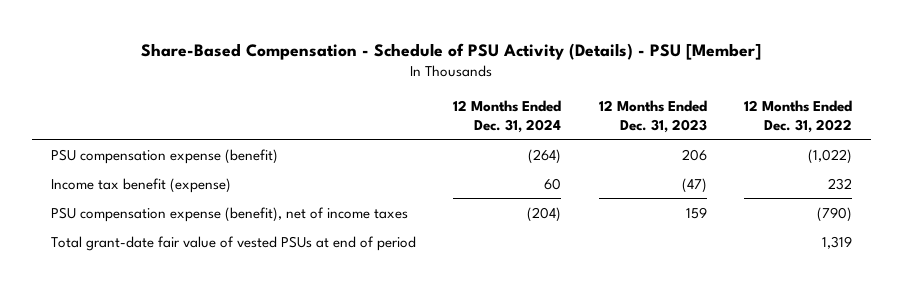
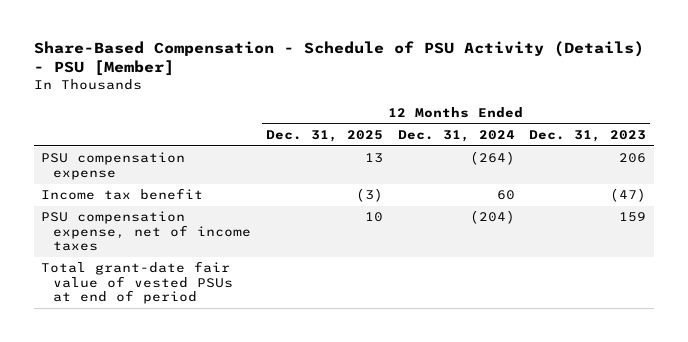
[743,99,852,133] 12 Months Ended Dec. 31, 2022 -> none
none -> [265,130,383,143] Dec. 31, 2025
[50,148,278,164] PSU compensation expense (benefit) -> [41,152,186,180] PSU compensation expense
[50,177,231,193] Income tax benefit (expense) -> [41,188,204,201] Income tax benefit
[50,206,408,222] PSU compensation expense (benefit), net of income taxes -> [41,211,251,252] PSU compensation expense, net of income taxes

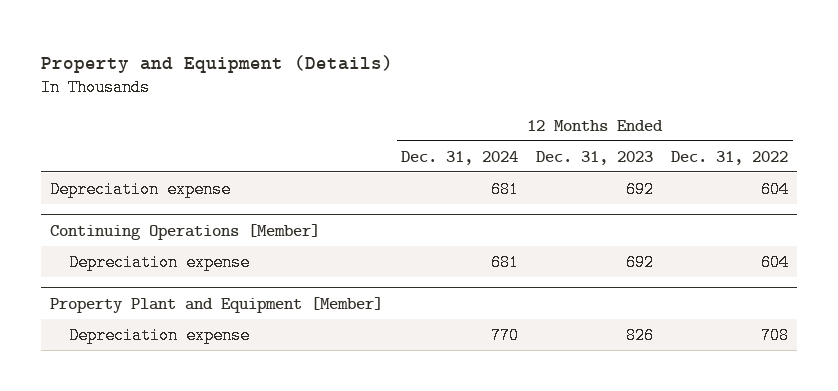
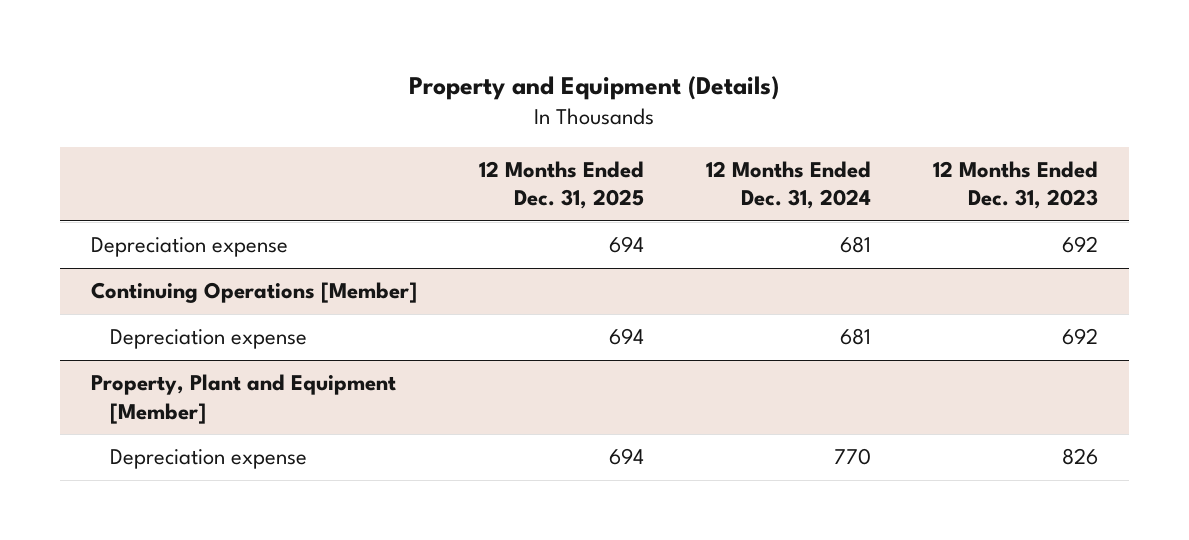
[671,150,789,165] Dec. 31, 2022 -> none
none -> [478,160,644,210] 12 Months Ended Dec. 31, 2025
[50,296,384,313] Property Plant and Equipment [Member] -> [90,374,396,424] Property, Plant and Equipment [Member]

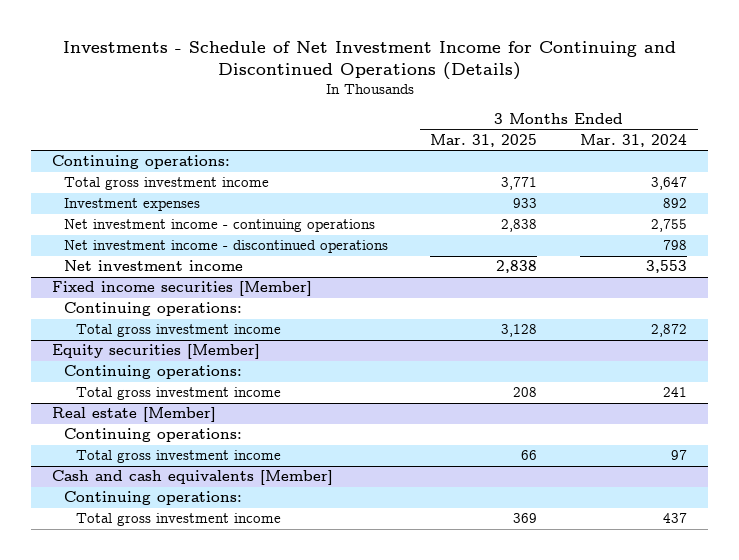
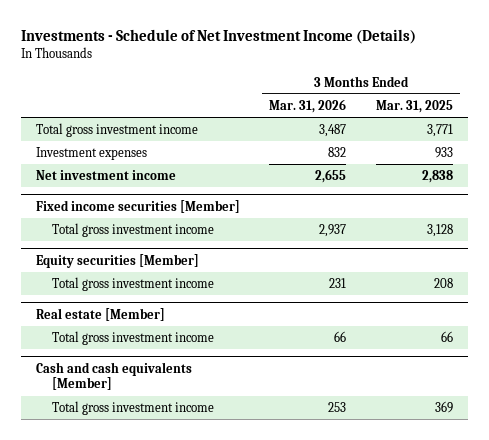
[62,41,676,81] Investments - Schedule of Net Investment Income for Continuing and Discontinued Operations (Details) -> [20,28,416,44] Investments - Schedule of Net Investment Income (Details)
[579,133,687,147] Mar. 31, 2024 -> none
none -> [269,99,347,114] Mar. 31, 2026
[52,155,231,170] Continuing operations: -> none
[63,219,375,233] Net investment income - continuing operations -> none
[63,240,388,254] Net investment income - discontinued operations -> none
[63,302,242,317] Continuing operations: -> none
[63,365,242,380] Continuing operations: -> none
[63,428,242,443] Continuing operations: -> none
[63,491,242,506] Continuing operations: -> none

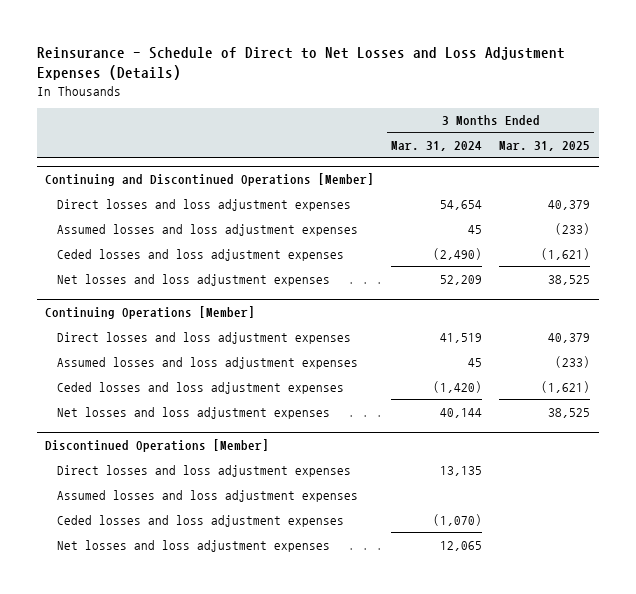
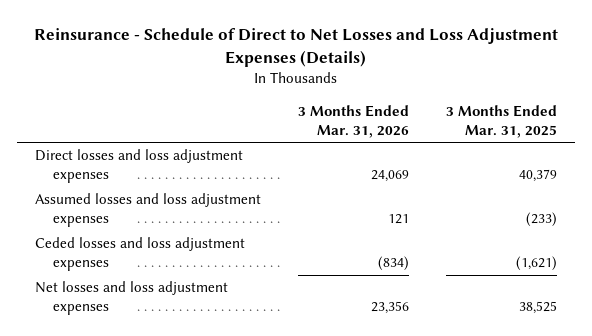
[391,141,483,152] Mar. 31, 2024 -> none
none -> [298,104,410,138] 3 Months Ended Mar. 31, 2026
[45,172,375,186] Continuing and Discontinued Operations [Member] -> none
[45,305,256,319] Continuing Operations [Member] -> none
[56,331,351,344] Direct losses and loss adjustment expenses -> none
[56,356,358,369] Assumed losses and loss adjustment expenses -> none
[56,381,344,394] Ceded losses and loss adjustment expenses -> none
[56,406,330,419] Net losses and loss adjustment expenses -> none
[45,438,270,452] Discontinued Operations [Member] -> none
[56,464,351,477] Direct losses and loss adjustment expenses -> none
[56,489,358,502] Assumed losses and loss adjustment expenses -> none
[56,514,344,527] Ceded losses and loss adjustment expenses -> none
[56,539,330,552] Net losses and loss adjustment expenses -> none

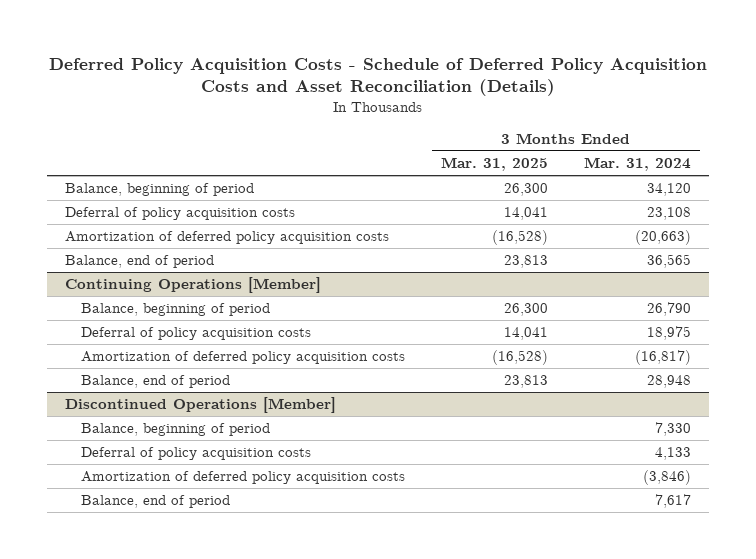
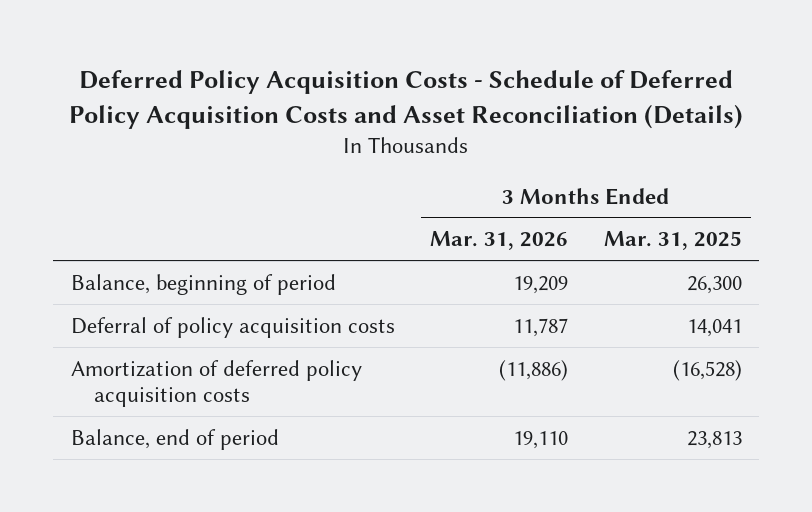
[583,156,691,171] Mar. 31, 2024 -> none
none -> [430,231,569,251] Mar. 31, 2026
[65,277,322,294] Continuing Operations [Member] -> none
[81,303,271,317] Balance, beginning of period -> none
[81,327,312,341] Deferral of policy acquisition costs -> none
[81,351,406,365] Amortization of deferred policy acquisition costs -> none
[81,375,231,389] Balance, end of period -> none
[65,397,337,414] Discontinued Operations [Member] -> none
[81,423,271,437] Balance, beginning of period -> none
[81,447,312,461] Deferral of policy acquisition costs -> none
[81,471,406,485] Amortization of deferred policy acquisition costs -> none
[81,495,231,509] Balance, end of period -> none

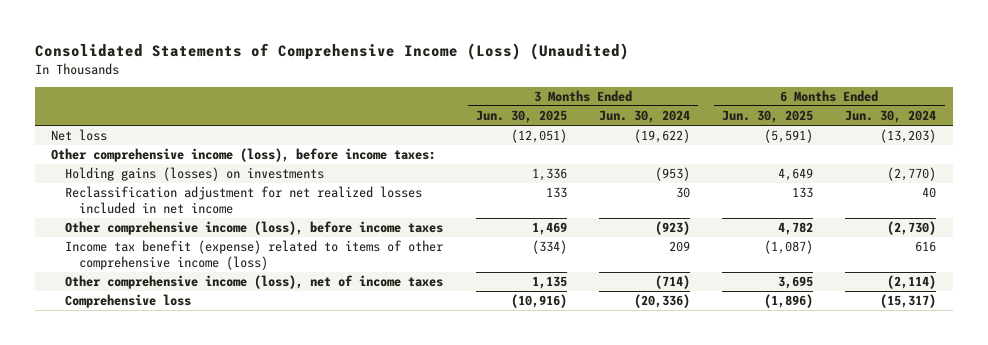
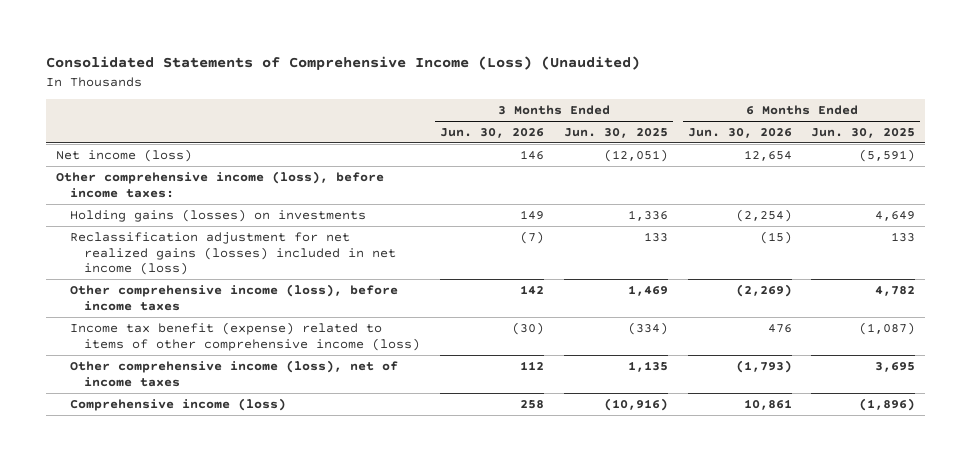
[598,110,690,124] Jun. 30, 2024 -> none
[845,110,937,124] Jun. 30, 2024 -> none
none -> [440,128,545,139] Jun. 30, 2026
none -> [687,128,792,139] Jun. 30, 2026
[51,129,108,142] Net loss -> [56,148,193,162] Net income (loss)
[65,186,423,214] Reclassification adjustment for net realized losses included in net income -> [70,231,397,276] Reclassification adjustment for net realized gains (losses) included in net income (loss)
[65,294,192,309] Comprehensive loss -> [70,397,287,411] Comprehensive income (loss)

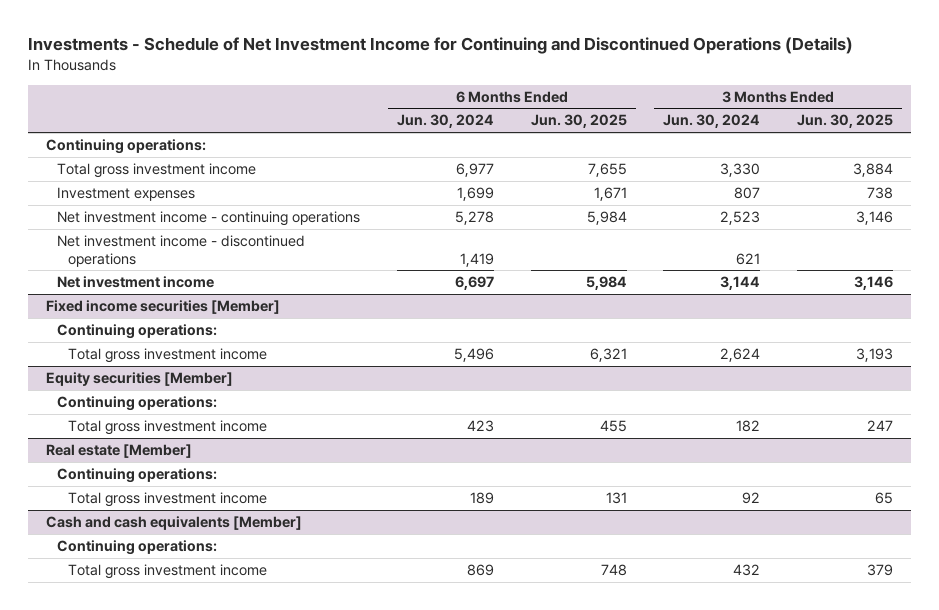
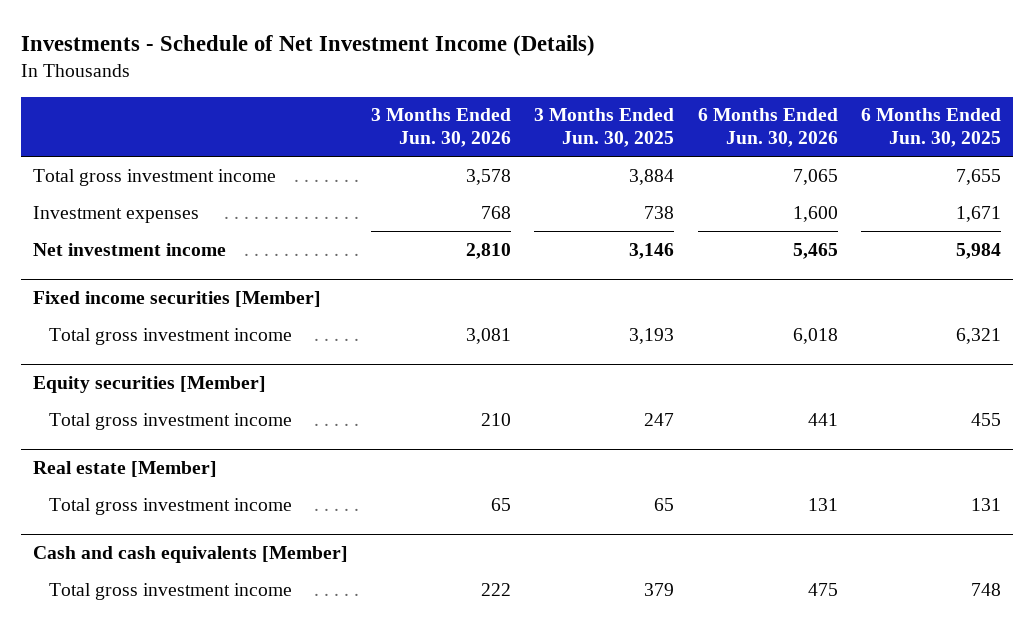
[27,37,853,55] Investments - Schedule of Net Investment Income for Continuing and Discontinued Operations (Details) -> [21,35,596,57] Investments - Schedule of Net Investment Income (Details)
[396,114,494,129] Jun. 30, 2024 -> none
[663,114,761,129] Jun. 30, 2024 -> none
none -> [370,108,511,147] 3 Months Ended Jun. 30, 2026
none -> [697,108,838,147] 6 Months Ended Jun. 30, 2026
[45,139,206,155] Continuing operations: -> none
[57,211,361,227] Net investment income - continuing operations -> none
[57,235,306,267] Net investment income - discontinued operations -> none
[57,324,218,340] Continuing operations: -> none
[57,396,218,412] Continuing operations: -> none
[57,468,218,484] Continuing operations: -> none
[57,540,218,556] Continuing operations: -> none

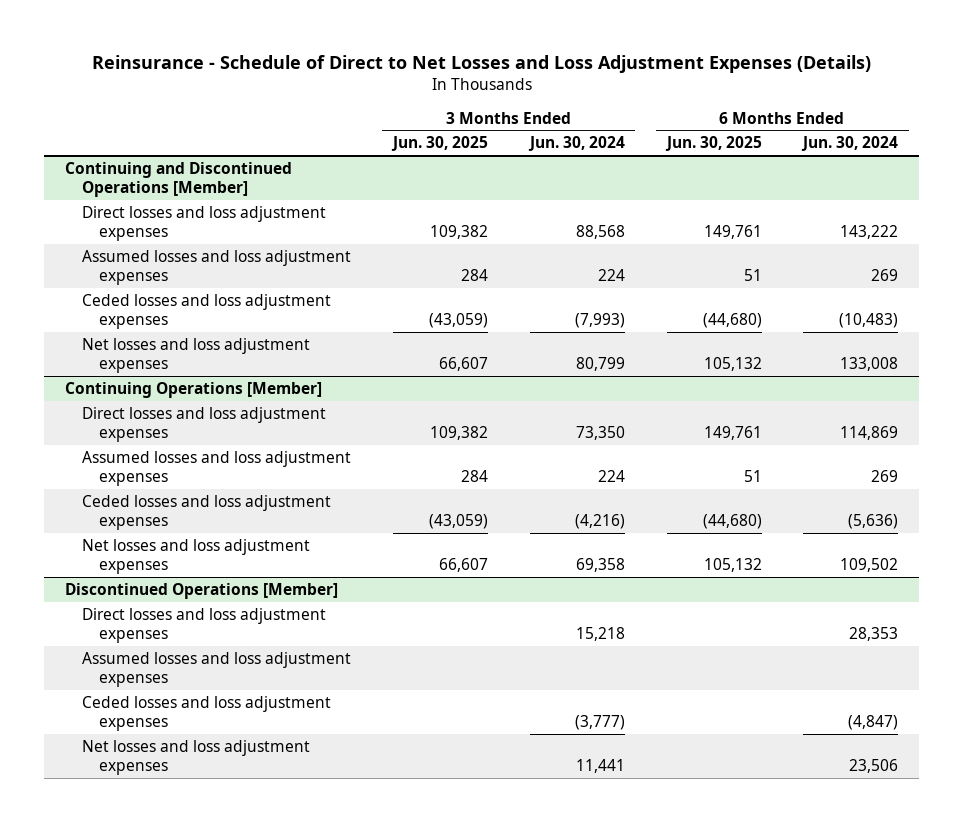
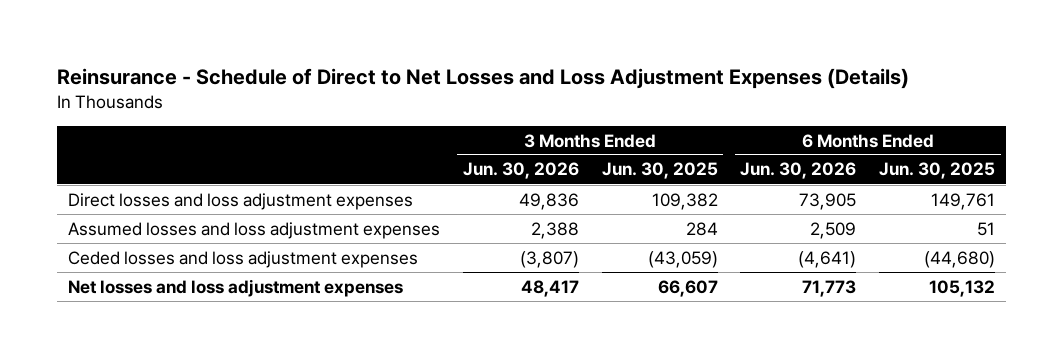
[527,136,625,152] Jun. 30, 2024 -> none
[801,136,899,152] Jun. 30, 2024 -> none
none -> [462,162,579,180] Jun. 30, 2026
none -> [740,162,857,180] Jun. 30, 2026
[65,162,293,197] Continuing and Discontinued Operations [Member] -> none
[65,382,323,399] Continuing Operations [Member] -> none
[81,407,326,442] Direct losses and loss adjustment expenses -> none
[81,451,351,486] Assumed losses and loss adjustment expenses -> none
[81,495,331,530] Ceded losses and loss adjustment expenses -> none
[81,539,310,574] Net losses and loss adjustment expenses -> none
[65,583,339,600] Discontinued Operations [Member] -> none
[81,608,326,643] Direct losses and loss adjustment expenses -> none
[81,652,351,687] Assumed losses and loss adjustment expenses -> none
[81,696,331,731] Ceded losses and loss adjustment expenses -> none
[81,740,310,775] Net losses and loss adjustment expenses -> none

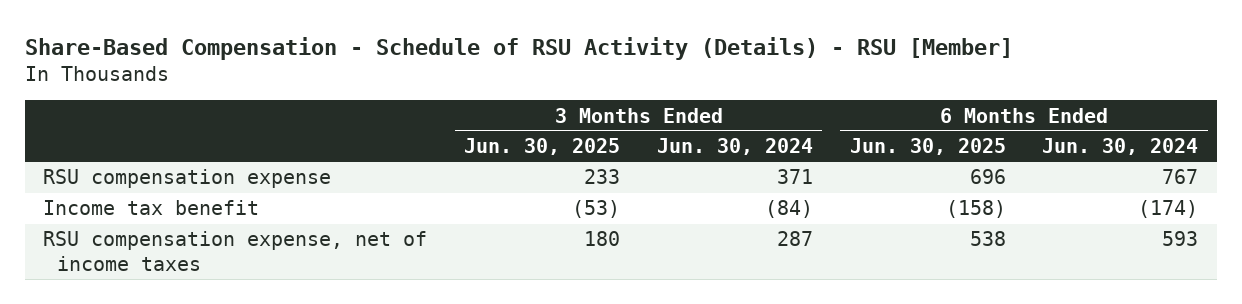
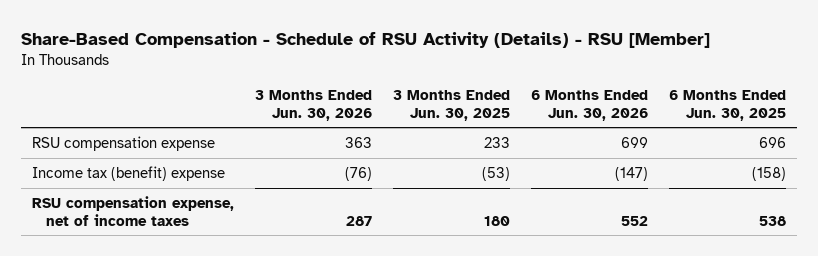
[656,138,813,156] Jun. 30, 2024 -> none
[1042,138,1199,156] Jun. 30, 2024 -> none
none -> [254,90,372,121] 3 Months Ended Jun. 30, 2026
none -> [530,90,648,121] 6 Months Ended Jun. 30, 2026
[43,200,260,216] Income tax benefit -> [31,165,225,181] Income tax (benefit) expense

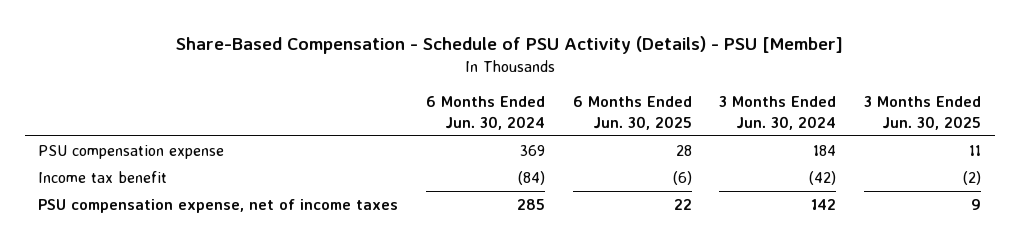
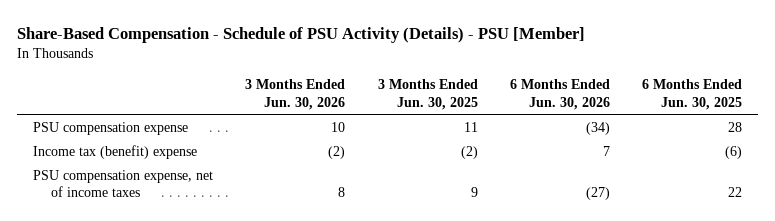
[426,96,546,130] 6 Months Ended Jun. 30, 2024 -> none
[719,96,837,130] 3 Months Ended Jun. 30, 2024 -> none
none -> [245,79,346,110] 3 Months Ended Jun. 30, 2026
none -> [509,79,610,110] 6 Months Ended Jun. 30, 2026
[38,171,168,184] Income tax benefit -> [33,144,198,159] Income tax (benefit) expense

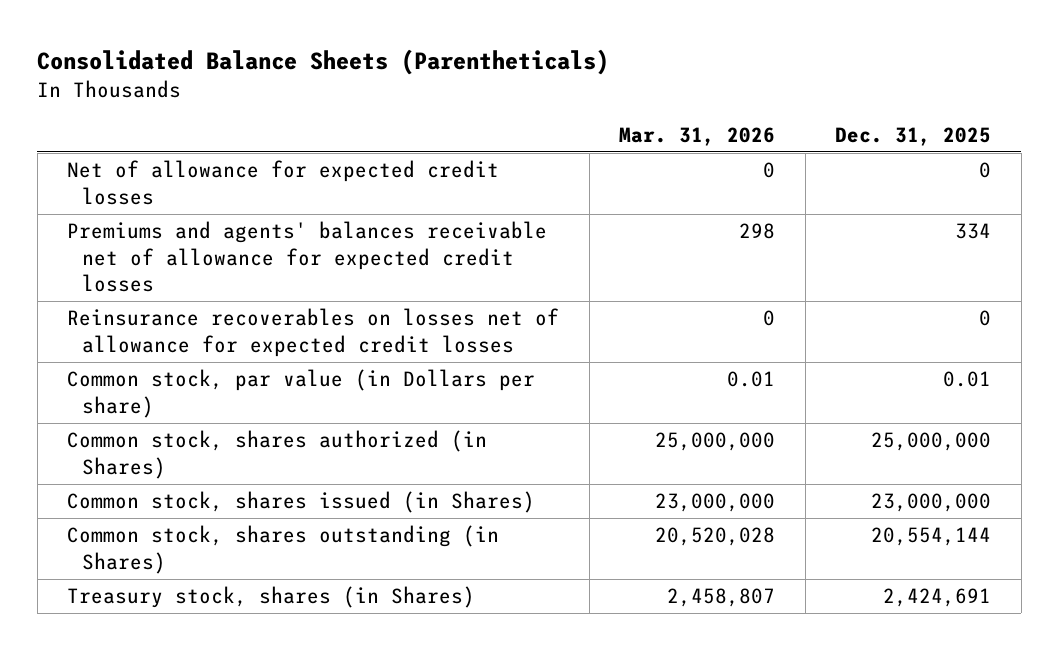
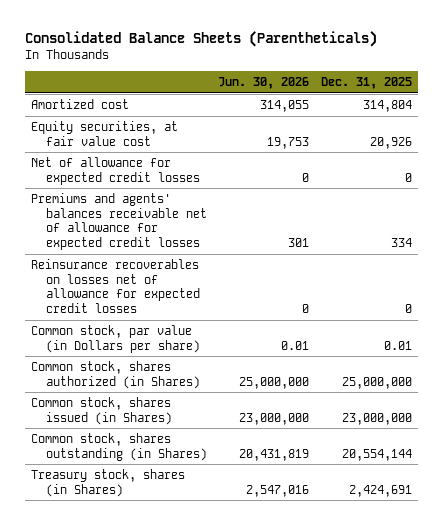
[619,126,776,146] Mar. 31, 2026 -> none
none -> [218,76,310,89] Jun. 30, 2026
none -> [31,98,130,109] Amortized cost
none -> [31,120,179,146] Equity securities, at fair value cost

